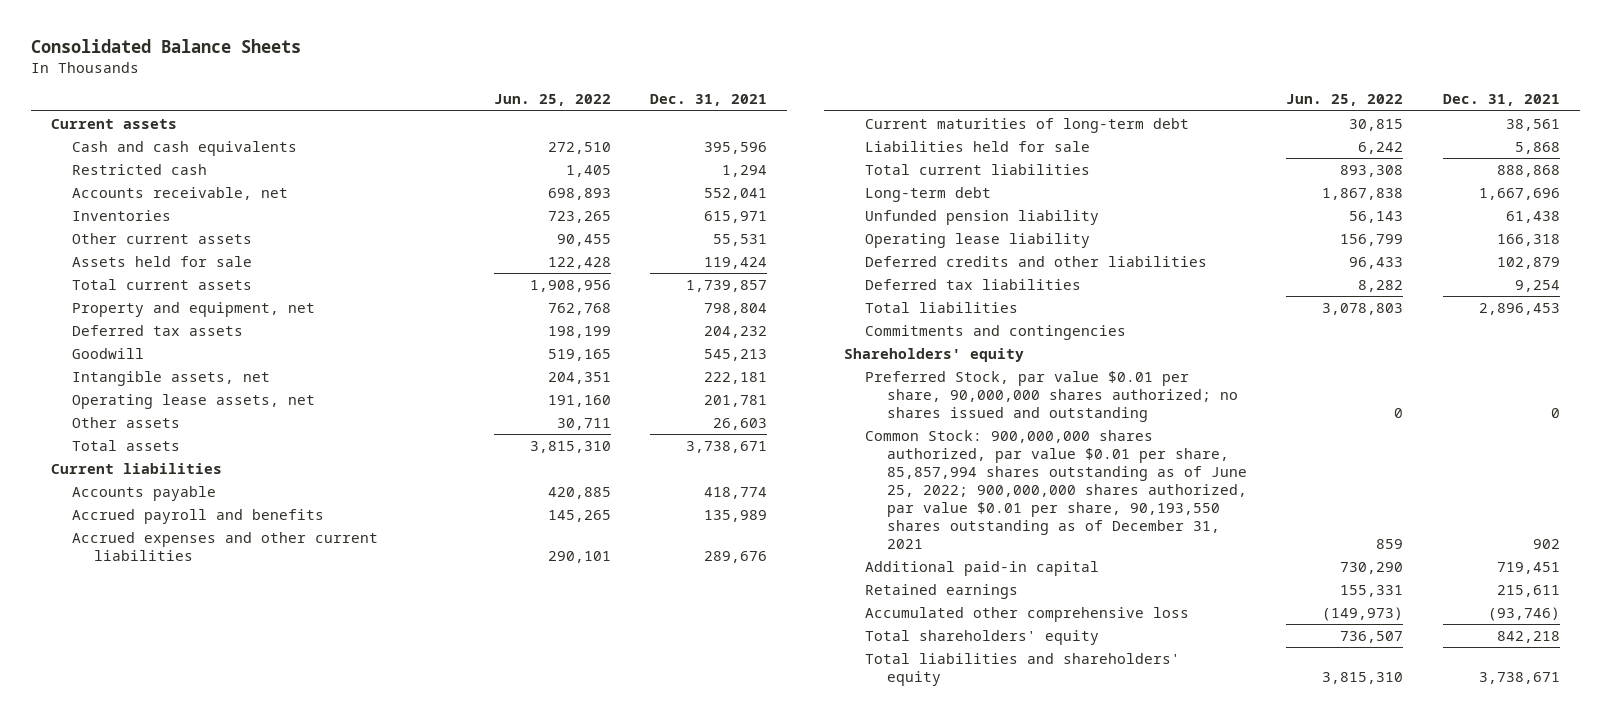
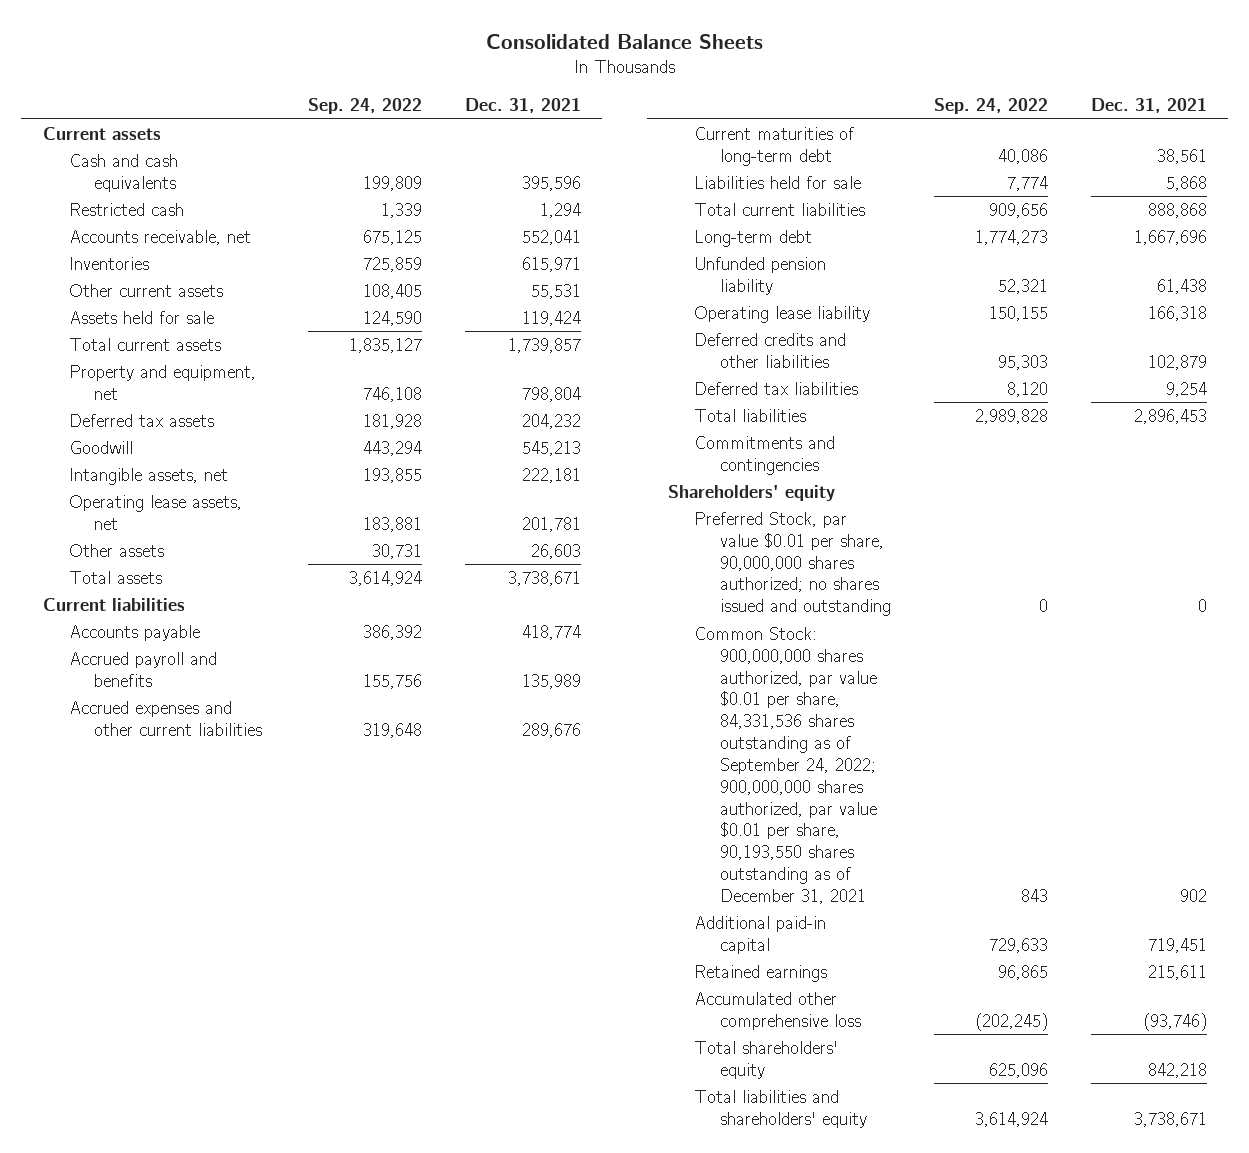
[493,94,611,107] Jun. 25, 2022 -> none
none -> [308,98,423,115] Sep. 24, 2022
[865,429,1247,550] Common Stock: 900,000,000 shares authorized, par value $0.01 per share, 85,857,994 shares outstanding as of June 25, 2022; 900,000,000 shares authorized, par value $0.01 per share, 90,193,550 shares outstanding as of December 31, 2021 -> [694,626,878,904] Common Stock: 900,000,000 shares authorized, par value $0.01 per share, 84,331,536 shares outstanding as of September 24, 2022; 900,000,000 shares authorized, par value $0.01 per share, 90,193,550 shares outstanding as of December 31, 2021

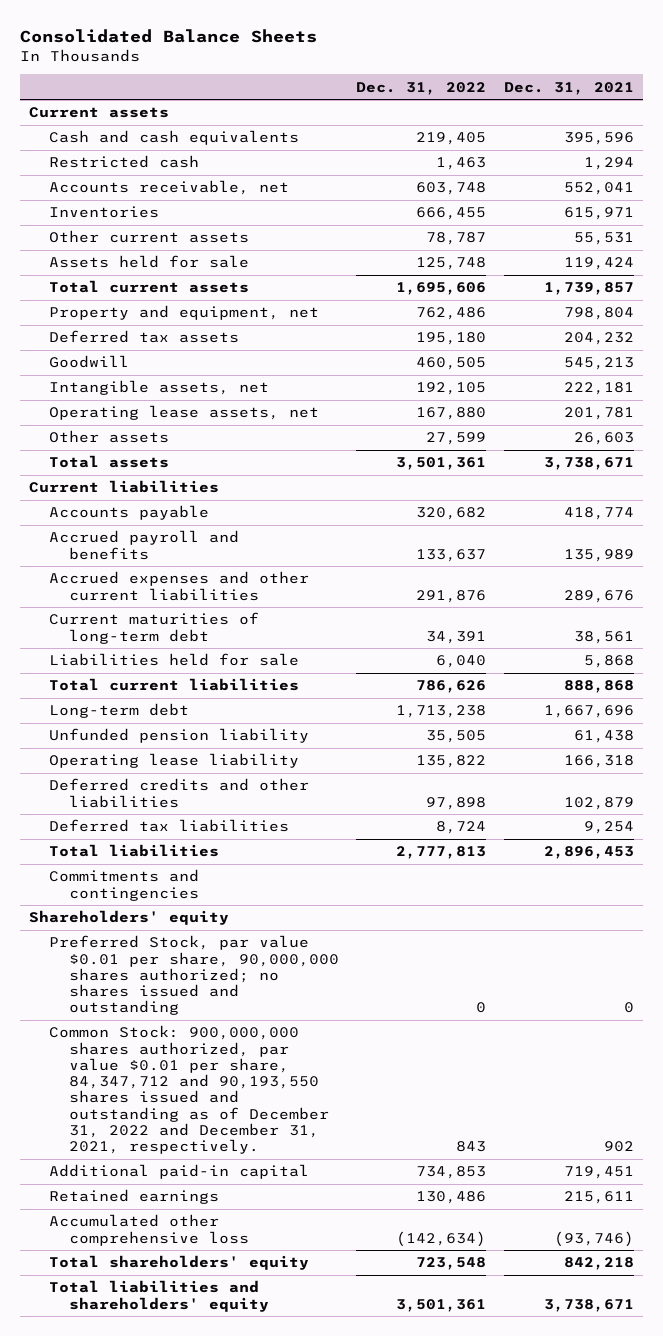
[308,98,423,115] Sep. 24, 2022 -> none
none -> [356,81,487,95] Dec. 31, 2022
[694,626,878,904] Common Stock: 900,000,000 shares authorized, par value $0.01 per share, 84,331,536 shares outstanding as of September 24, 2022; 900,000,000 shares authorized, par value $0.01 per share, 90,193,550 shares outstanding as of December 31, 2021 -> [48,1025,329,1155] Common Stock: 900,000,000 shares authorized, par value $0.01 per share, 84,347,712 and 90,193,550 shares issued and outstanding as of December 31, 2022 and December 31, 2021, respectively.

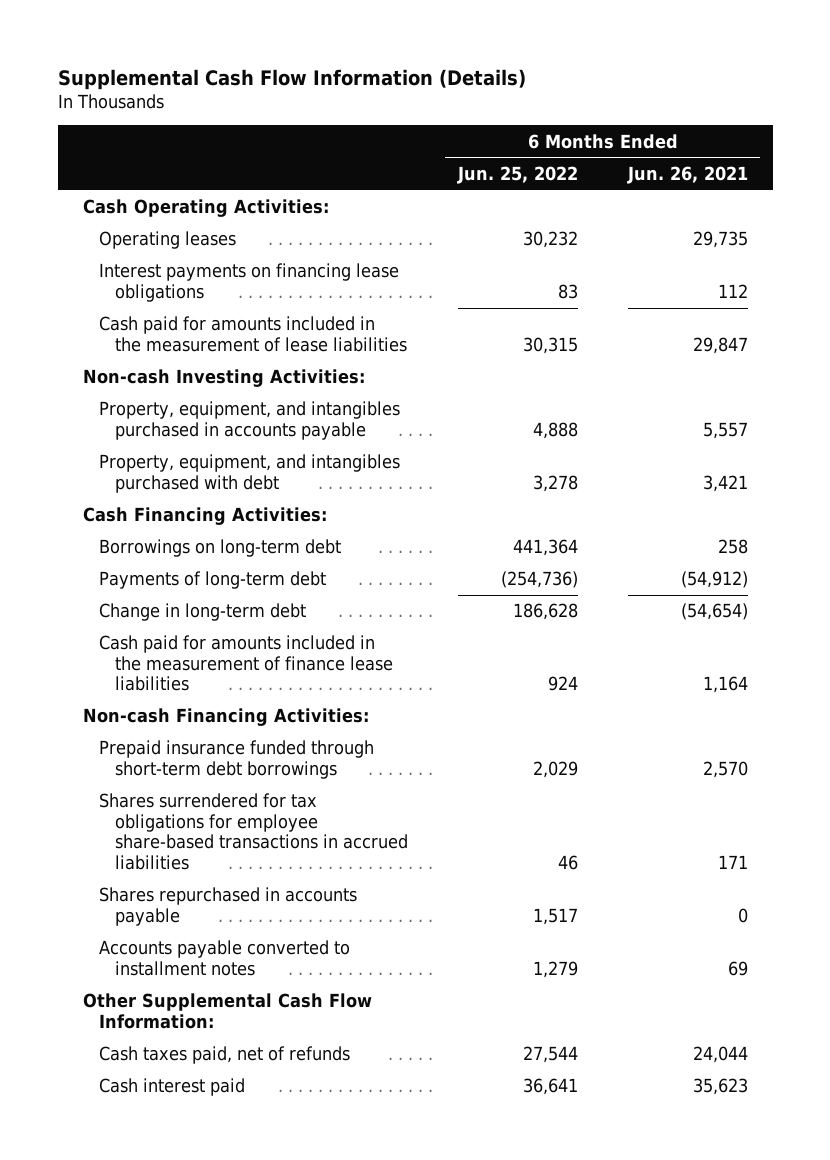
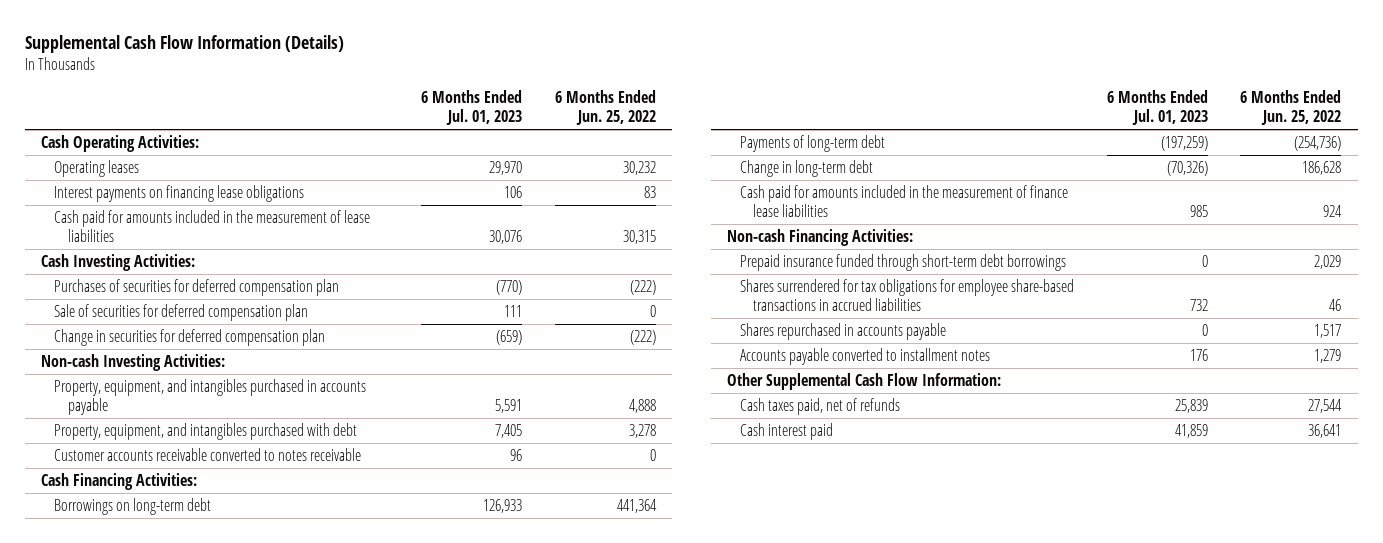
[626,165,748,184] Jun. 26, 2021 -> none
none -> [421,90,523,126] 6 Months Ended Jul. 01, 2023
none -> [41,254,196,272] Cash Investing Activities:
none -> [54,279,340,297] Purchases of securities for deferred compensation plan
none -> [54,304,309,322] Sale of securities for deferred compensation plan
none -> [54,329,326,347] Change in securities for deferred compensation plan
none -> [54,448,362,462] Customer accounts receivable converted to notes receivable

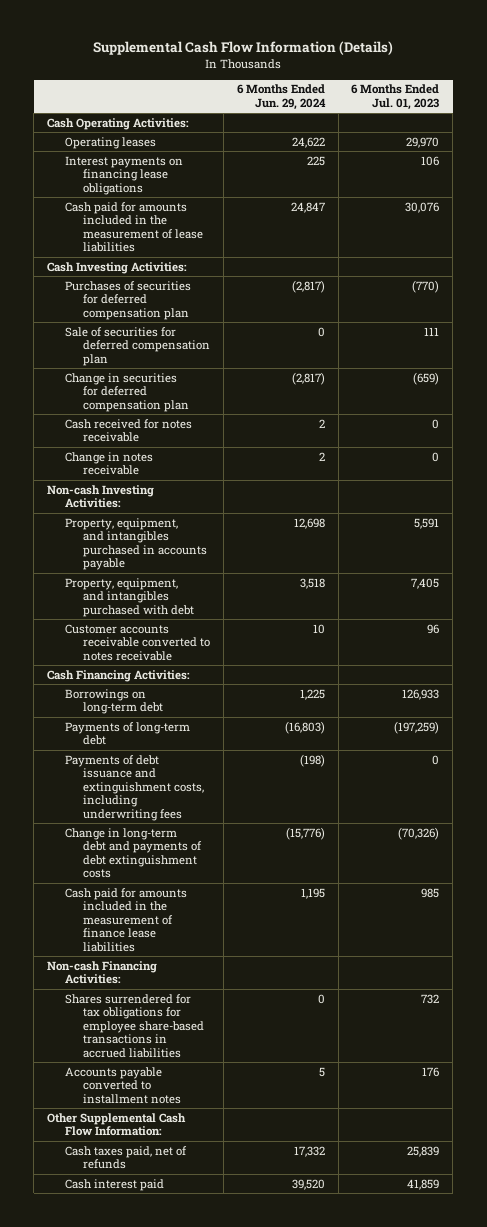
[554,90,656,126] 6 Months Ended Jun. 25, 2022 -> none
none -> [236,84,326,110] 6 Months Ended Jun. 29, 2024
none -> [65,418,193,443] Cash received for notes receivable
none -> [65,451,154,476] Change in notes receivable
none -> [65,754,205,821] Payments of debt issuance and extinguishment costs, including underwriting fees
[740,160,874,178] Change in long-term debt -> [65,827,203,879] Change in long-term debt and payments of debt extinguishment costs
[740,254,1067,272] Prepaid insurance funded through short-term debt borrowings -> none
[740,323,947,341] Shares repurchased in accounts payable -> none

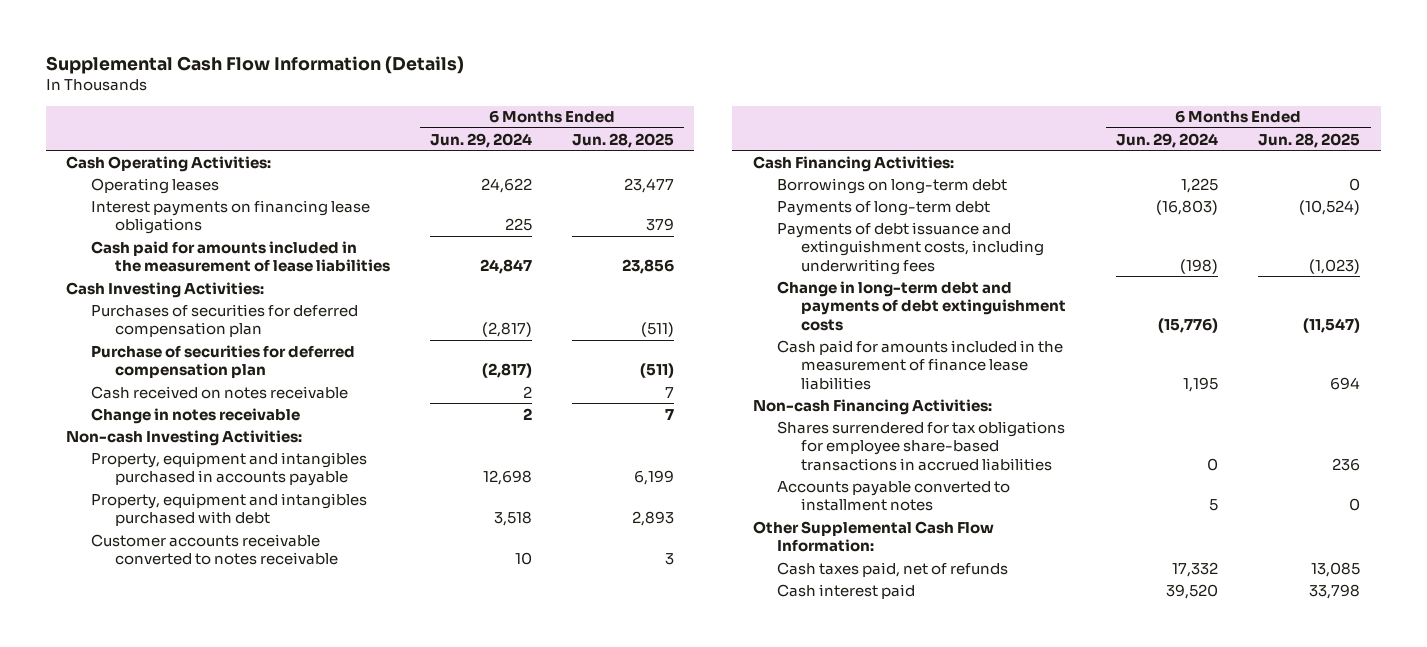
[351,84,440,110] 6 Months Ended Jul. 01, 2023 -> none
none -> [572,132,675,148] Jun. 28, 2025
[65,326,211,366] Sale of securities for deferred compensation plan -> none
[65,372,190,412] Change in securities for deferred compensation plan -> [90,344,355,379] Purchase of securities for deferred compensation plan
[65,418,193,443] Cash received for notes receivable -> [90,385,348,399] Cash received on notes receivable
[65,517,208,571] Property, equipment, and intangibles purchased in accounts payable -> [90,451,367,487] Property, equipment and intangibles purchased in accounts payable
[65,577,195,617] Property, equipment, and intangibles purchased with debt -> [90,492,367,527] Property, equipment and intangibles purchased with debt

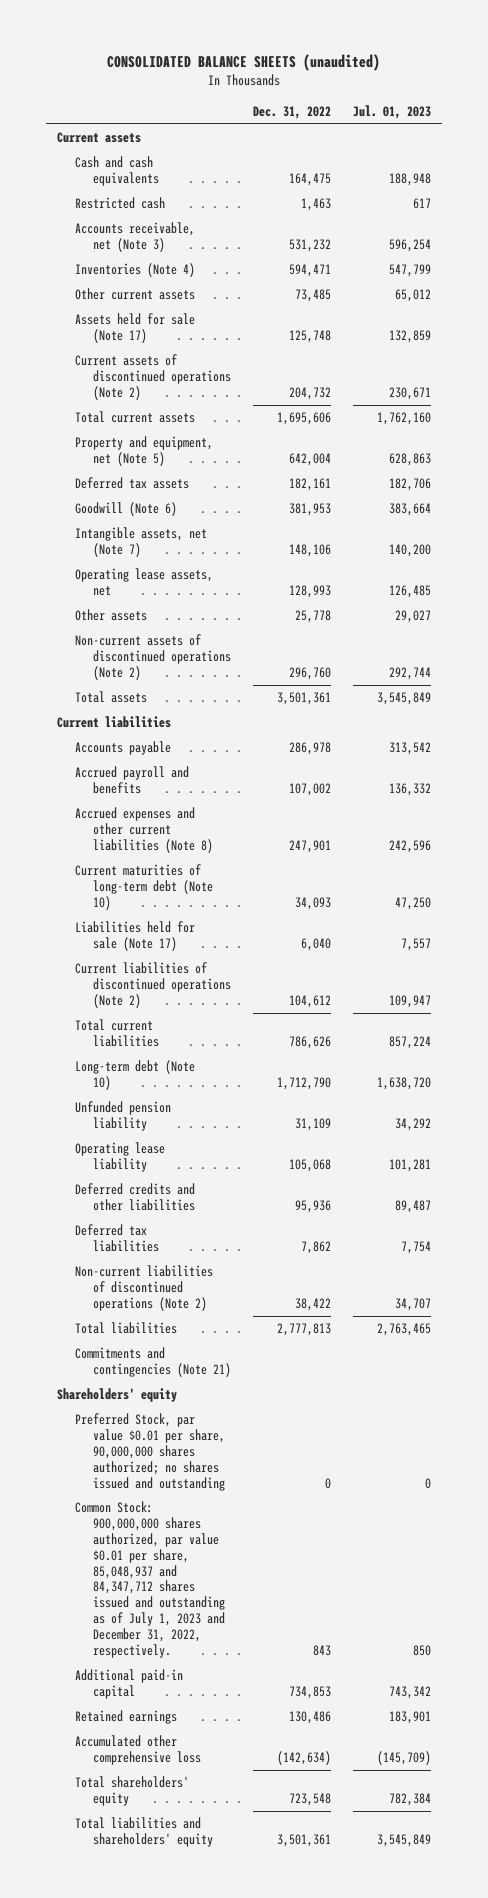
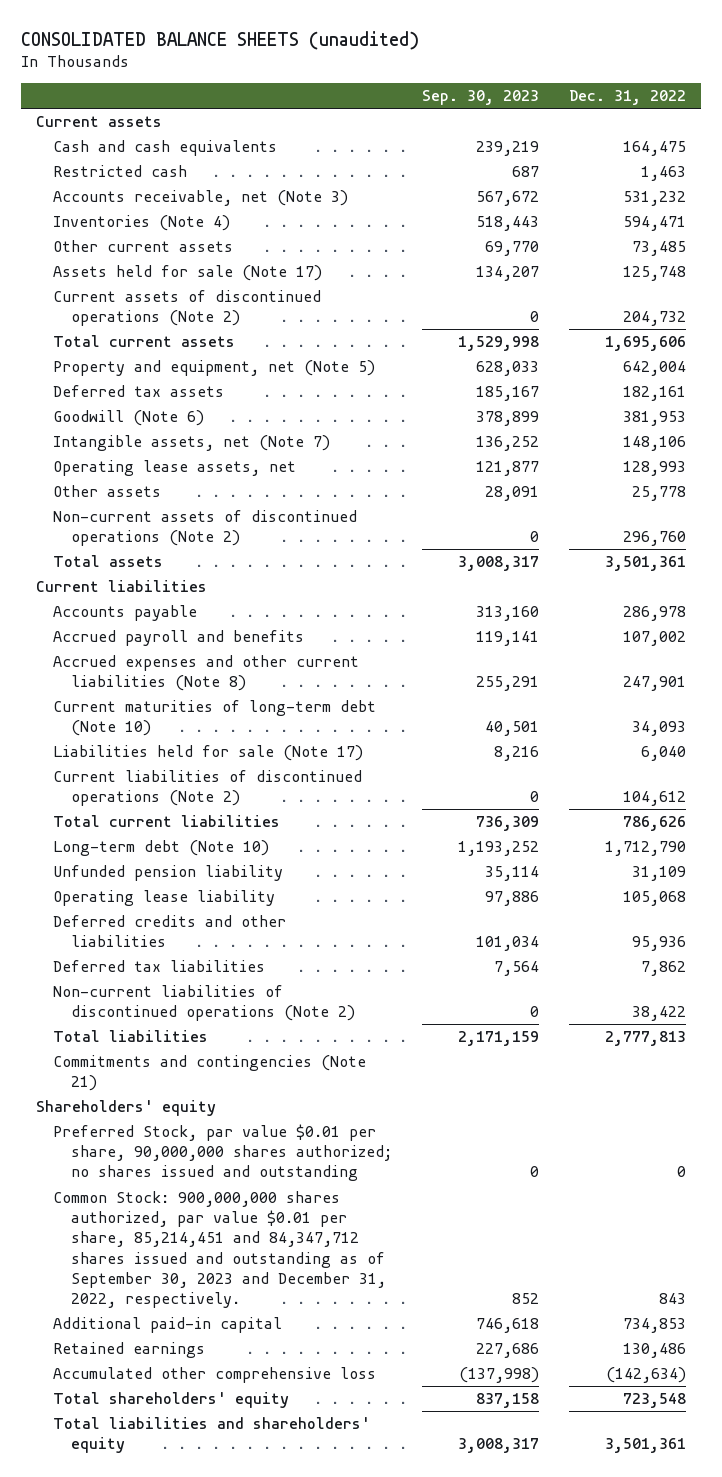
[353,104,432,119] Jul. 01, 2023 -> none
none -> [421,90,539,106] Sep. 30, 2023
[75,1501,226,1658] Common Stock: 900,000,000 shares authorized, par value $0.01 per share, 85,048,937 and 84,347,712 shares issued and outstanding as of July 1, 2023 and December 31, 2022, respectively. -> [53,1191,386,1309] Common Stock: 900,000,000 shares authorized, par value $0.01 per share, 85,214,451 and 84,347,712 shares issued and outstanding as of September 30, 2023 and December 31, 2022, respectively.

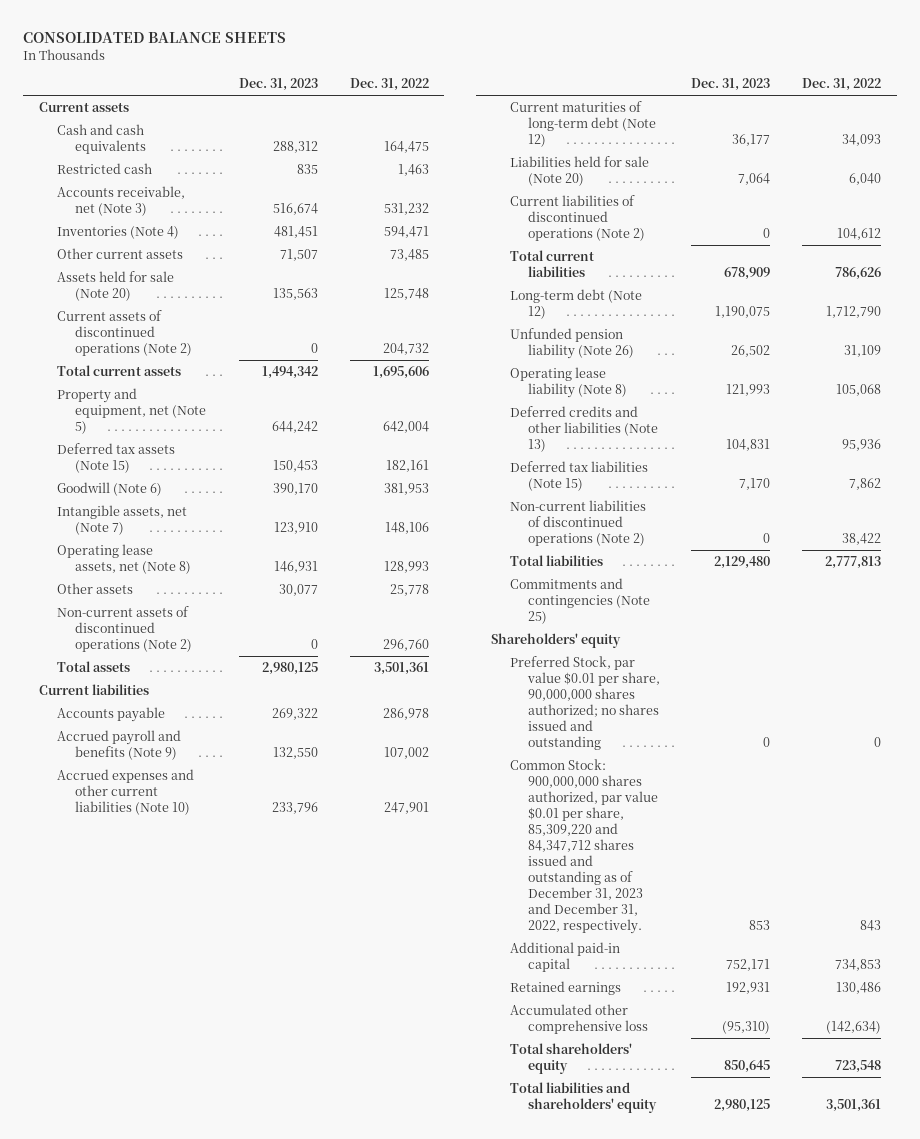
[21,30,420,50] CONSOLIDATED BALANCE SHEETS (unaudited) -> [23,31,287,43] CONSOLIDATED BALANCE SHEETS
[421,90,539,106] Sep. 30, 2023 -> none
none -> [238,78,318,92] Dec. 31, 2023
[53,265,323,282] Assets held for sale (Note 17) -> [57,270,175,301] Assets held for sale (Note 20)
[53,385,225,398] Deferred tax assets -> [57,442,176,473] Deferred tax assets (Note 15)
[53,460,297,477] Operating lease assets, net -> [57,543,192,574] Operating lease assets, net (Note 8)
[53,630,305,647] Accrued payroll and benefits -> [57,729,182,760] Accrued payroll and benefits (Note 9)
[53,655,360,692] Accrued expenses and other current liabilities (Note 8) -> [57,768,195,815] Accrued expenses and other current liabilities (Note 10)
[53,700,377,737] Current maturities of long-term debt (Note 10) -> [509,100,656,147] Current maturities of long-term debt (Note 12)
[53,745,364,762] Liabilities held for sale (Note 17) -> [509,155,649,186] Liabilities held for sale (Note 20)
[53,840,270,857] Long-term debt (Note 10) -> [509,288,642,319] Long-term debt (Note 12)
[53,865,284,882] Unfunded pension liability -> [509,327,634,359] Unfunded pension liability (Note 26)
[53,890,276,907] Operating lease liability -> [509,366,627,398] Operating lease liability (Note 8)
[53,915,287,948] Deferred credits and other liabilities -> [509,405,658,452] Deferred credits and other liabilities (Note 13)
[53,960,266,973] Deferred tax liabilities -> [509,460,648,491] Deferred tax liabilities (Note 15)
[53,1055,367,1092] Commitments and contingencies (Note 21) -> [509,577,650,624] Commitments and contingencies (Note 25)
[53,1191,386,1309] Common Stock: 900,000,000 shares authorized, par value $0.01 per share, 85,214,451 and 84,347,712 shares issued and outstanding as of September 30, 2023 and December 31, 2022, respectively. -> [509,758,658,934] Common Stock: 900,000,000 shares authorized, par value $0.01 per share, 85,309,220 and 84,347,712 shares issued and outstanding as of December 31, 2023 and December 31, 2022, respectively.

